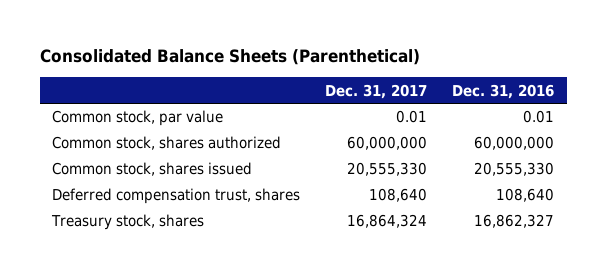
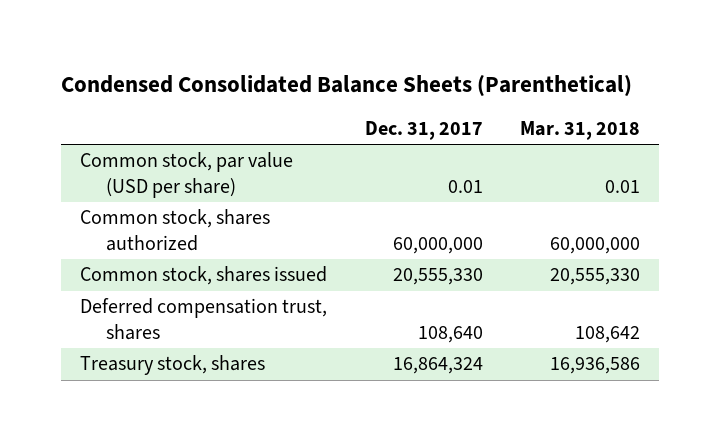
[39,49,420,66] Consolidated Balance Sheets (Parenthetical) -> [61,75,633,98] Condensed Consolidated Balance Sheets (Parenthetical)
[452,83,555,99] Dec. 31, 2016 -> none
none -> [520,120,641,140] Mar. 31, 2018
[52,110,224,127] Common stock, par value -> [80,152,294,199] Common stock, par value (USD per share)

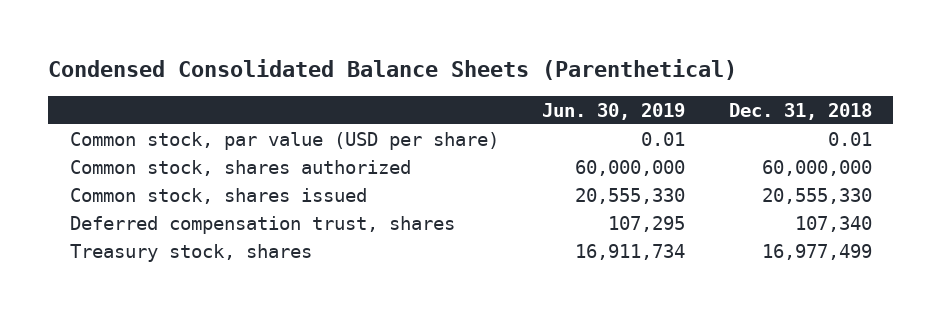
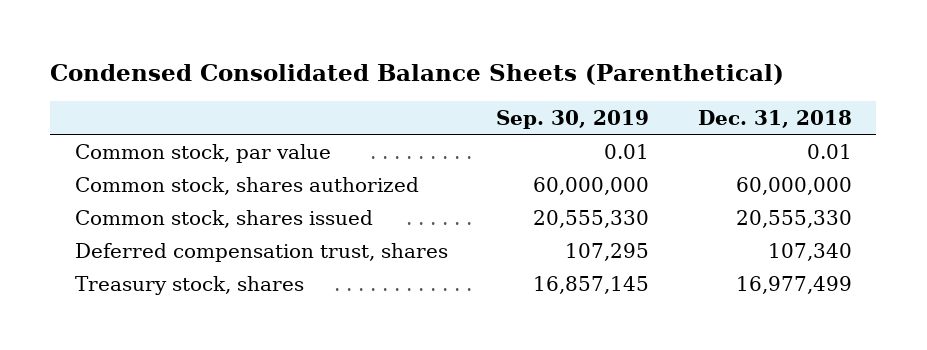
[542,102,686,120] Jun. 30, 2019 -> none
none -> [496,110,650,130] Sep. 30, 2019
[70,131,500,150] Common stock, par value (USD per share) -> [74,143,331,163] Common stock, par value

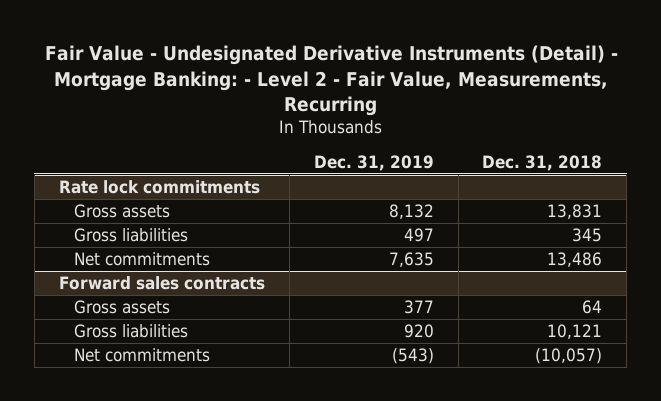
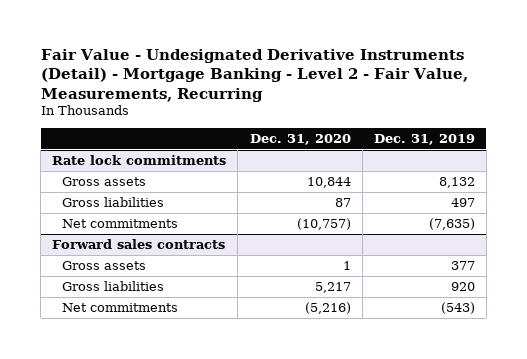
[44,44,618,117] Fair Value - Undesignated Derivative Instruments (Detail) - Mortgage Banking: - Level 2 - Fair Value, Measurements, Recurring -> [40,48,468,102] Fair Value - Undesignated Derivative Instruments (Detail) - Mortgage Banking - Level 2 - Fair Value, Measurements, Recurring
[482,154,603,171] Dec. 31, 2018 -> none
none -> [249,133,351,145] Dec. 31, 2020
[388,252,434,268] 7,635 -> [428,218,475,231] (7,635)

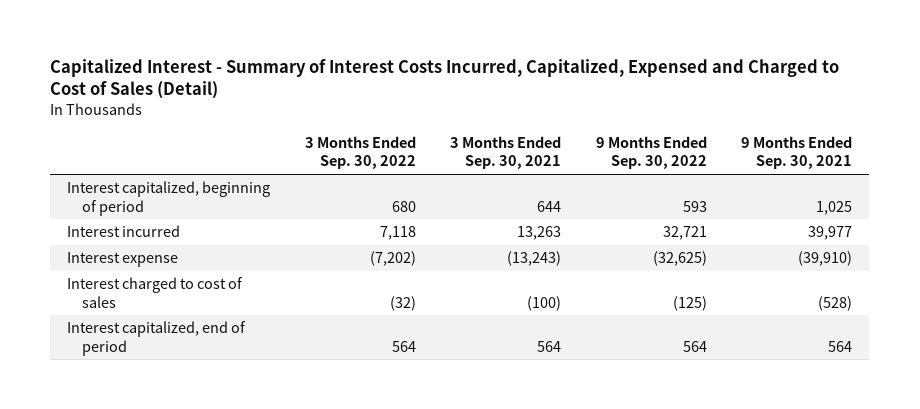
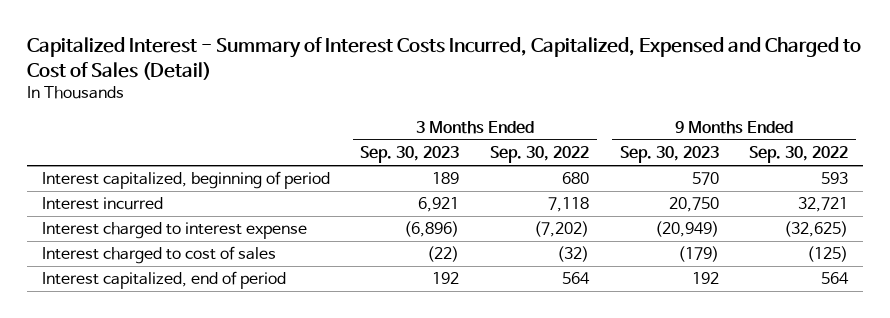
[450,136,562,170] 3 Months Ended Sep. 30, 2021 -> none
[741,136,853,170] 9 Months Ended Sep. 30, 2021 -> none
none -> [360,146,460,164] Sep. 30, 2023
none -> [619,146,719,164] Sep. 30, 2023
[67,252,179,268] Interest expense -> [41,222,307,240] Interest charged to interest expense

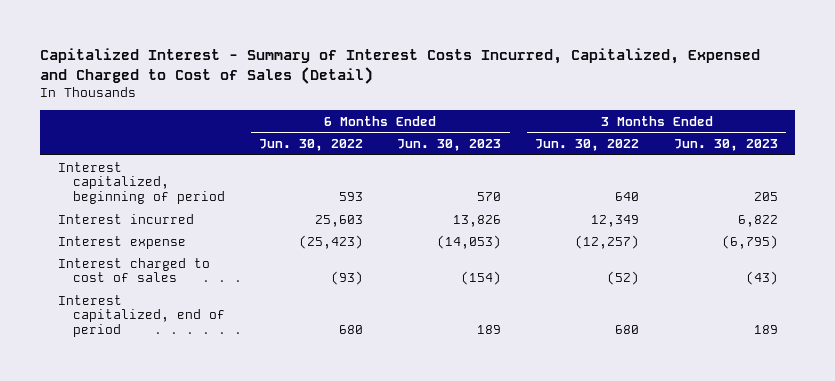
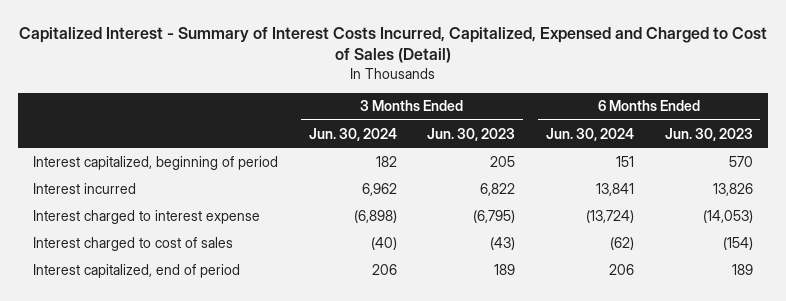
[259,139,364,152] Jun. 30, 2022 -> none
[535,139,640,152] Jun. 30, 2022 -> none
none -> [308,127,397,141] Jun. 30, 2024
none -> [546,127,635,141] Jun. 30, 2024
[57,235,186,249] Interest expense -> [33,209,261,224] Interest charged to interest expense

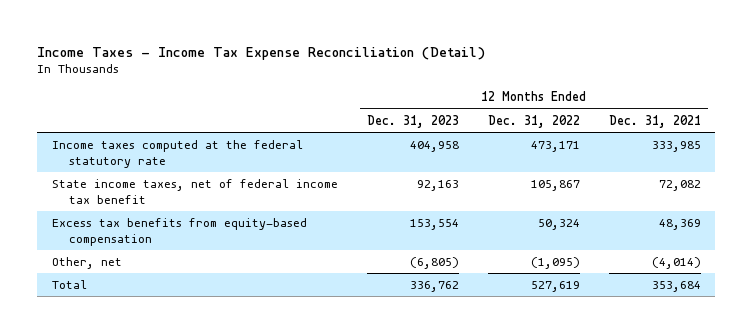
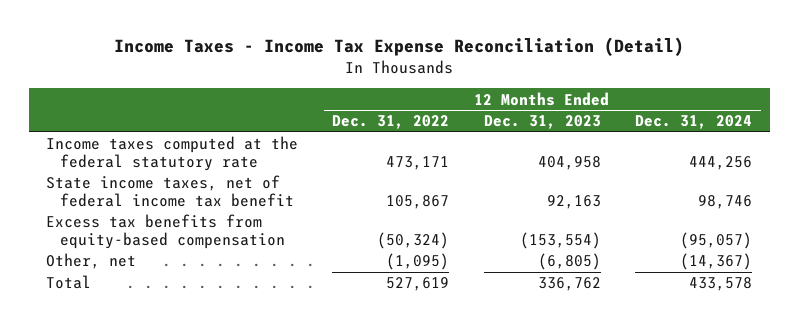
[608,114,701,128] Dec. 31, 2021 -> none
none -> [635,115,753,130] Dec. 31, 2024
[409,218,459,230] 153,554 -> [519,231,601,249] (153,554)
[537,218,580,230] 50,324 -> [377,231,450,249] (50,324)

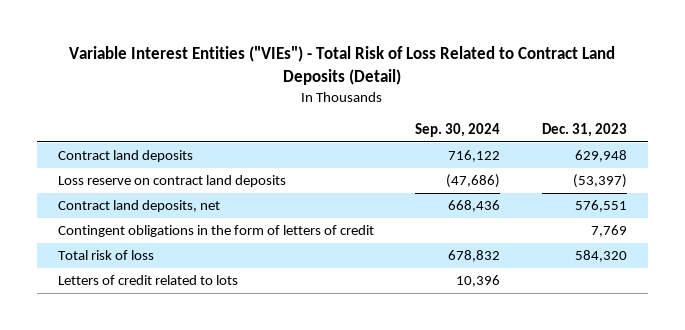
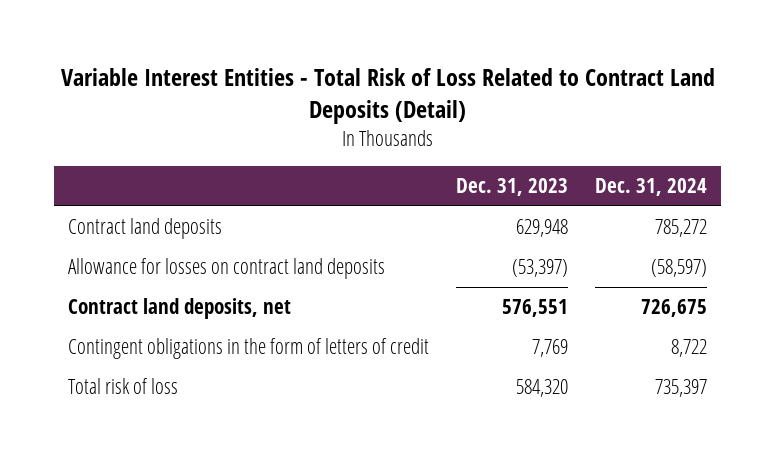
[69,46,616,86] Variable Interest Entities ("VIEs") - Total Risk of Loss Related to Contract Land Deposits (Detail) -> [60,68,715,124] Variable Interest Entities - Total Risk of Loss Related to Contract Land Deposits (Detail)
[415,123,501,138] Sep. 30, 2024 -> none
none -> [595,178,708,197] Dec. 31, 2024
[57,175,286,188] Loss reserve on contract land deposits -> [67,258,385,280] Allowance for losses on contract land deposits
[57,275,238,286] Letters of credit related to lots -> none

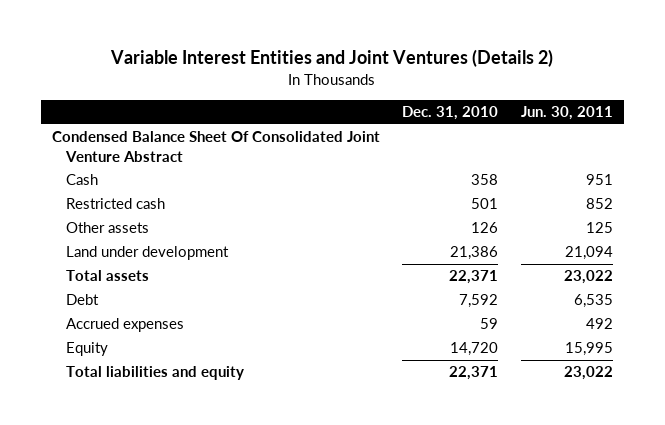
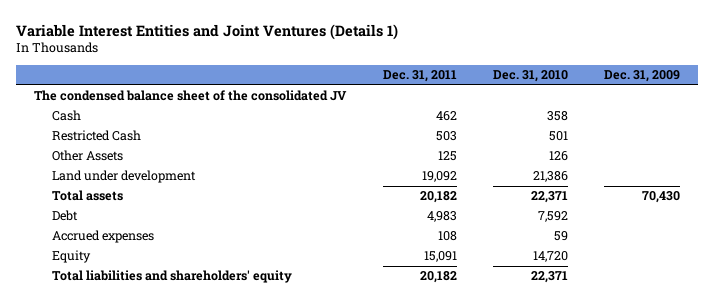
[110,49,554,68] Variable Interest Entities and Joint Ventures (Details 2) -> [16,23,399,40] Variable Interest Entities and Joint Ventures (Details 1)
[520,106,613,121] Jun. 30, 2011 -> none
none -> [382,70,457,83] Dec. 31, 2011
none -> [604,70,681,83] Dec. 31, 2009
[51,131,380,162] Condensed Balance Sheet Of Consolidated Joint Venture Abstract -> [34,90,348,102] The condensed balance sheet of the consolidated JV
[65,198,165,210] Restricted cash -> [52,130,142,142] Restricted Cash
[65,222,149,234] Other assets -> [52,150,124,162] Other Assets
[65,366,244,381] Total liabilities and equity -> [52,270,293,284] Total liabilities and shareholders' equity

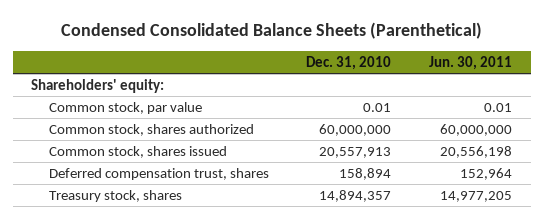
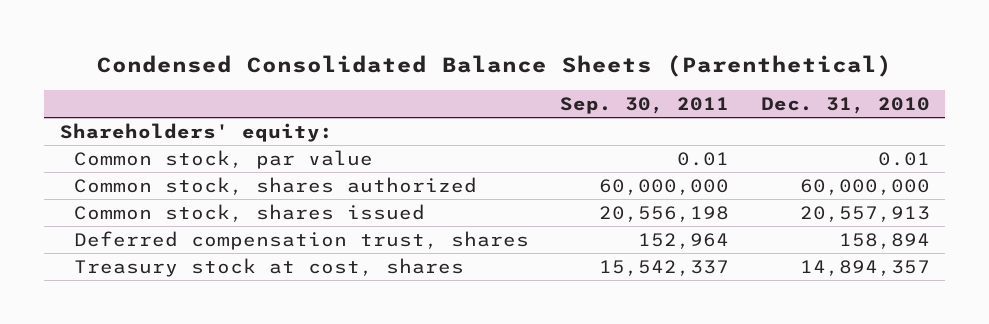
[428,56,512,71] Jun. 30, 2011 -> none
none -> [560,96,730,114] Sep. 30, 2011
[48,189,182,202] Treasury stock, shares -> [74,257,465,277] Treasury stock at cost, shares

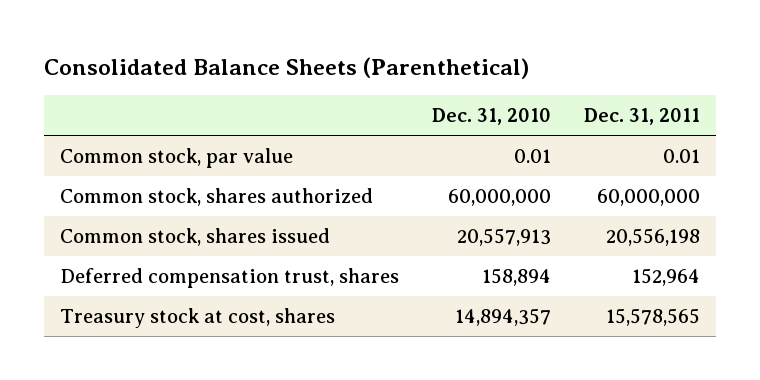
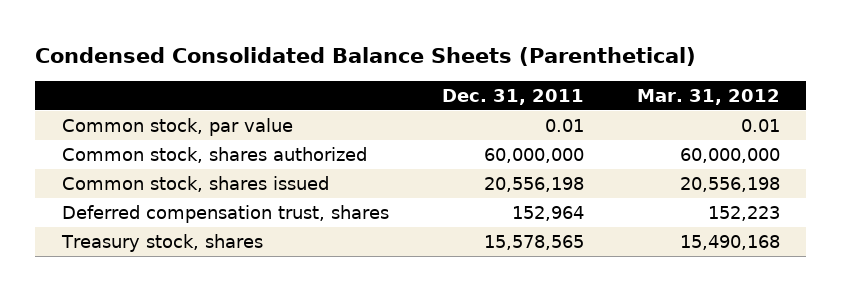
[43,56,529,79] Consolidated Balance Sheets (Parenthetical) -> [35,46,697,66] Condensed Consolidated Balance Sheets (Parenthetical)
[431,108,551,126] Dec. 31, 2010 -> none
none -> [636,88,780,105] Mar. 31, 2012
[59,308,335,329] Treasury stock at cost, shares -> [60,234,263,253] Treasury stock, shares

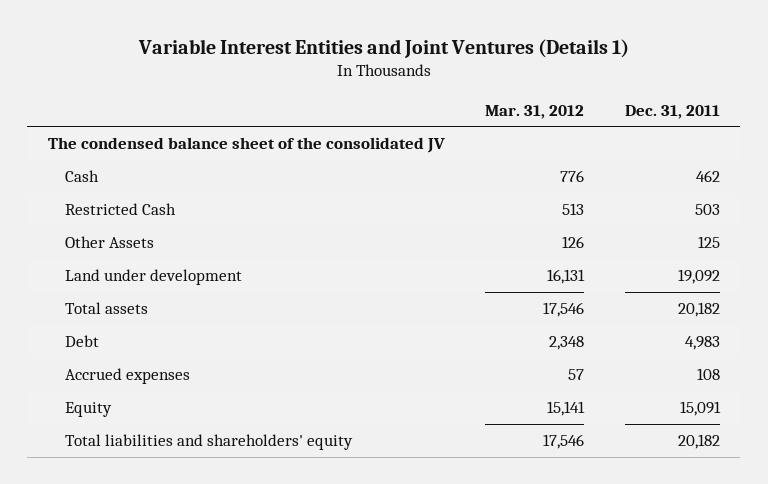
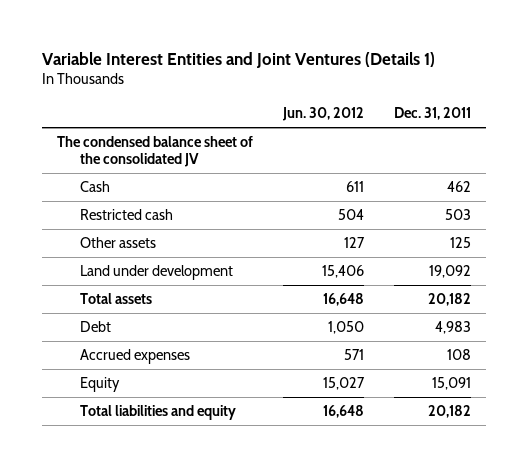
[485,104,585,119] Mar. 31, 2012 -> none
none -> [282,107,365,122] Jun. 30, 2012
[64,203,176,216] Restricted Cash -> [79,209,173,221] Restricted cash
[64,236,154,249] Other Assets -> [79,237,156,249] Other assets
[64,434,353,451] Total liabilities and shareholders' equity -> [79,405,236,421] Total liabilities and equity

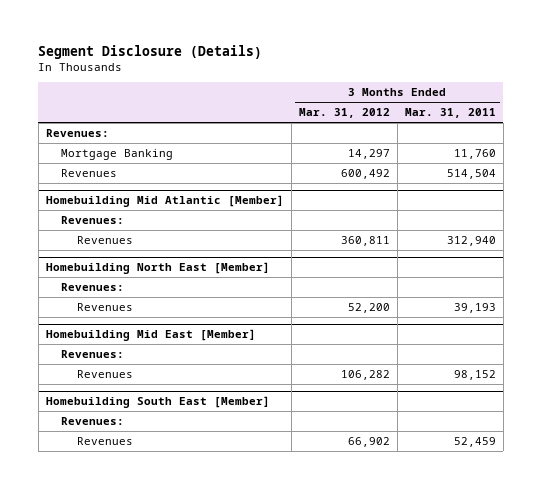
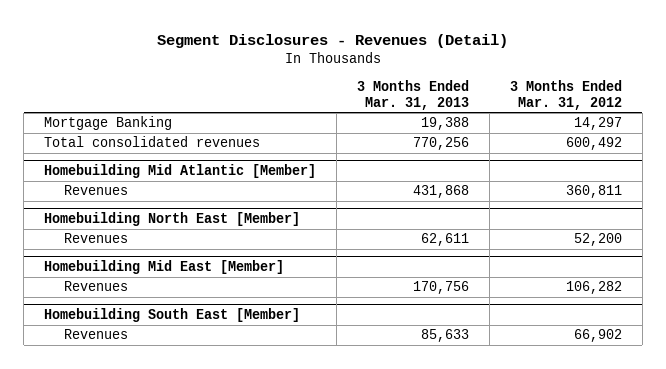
[38,44,263,59] Segment Disclosure (Details) -> [156,33,508,48] Segment Disclosures - Revenues (Detail)
[404,108,496,119] Mar. 31, 2011 -> none
none -> [356,80,469,111] 3 Months Ended Mar. 31, 2013
[45,129,109,138] Revenues: -> none
[61,169,118,178] Revenues -> [43,136,260,148] Total consolidated revenues
[61,216,125,225] Revenues: -> none
[61,283,125,292] Revenues: -> none
[61,350,125,359] Revenues: -> none
[61,417,125,426] Revenues: -> none

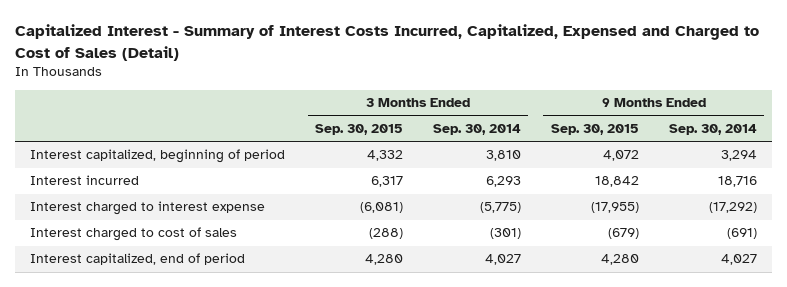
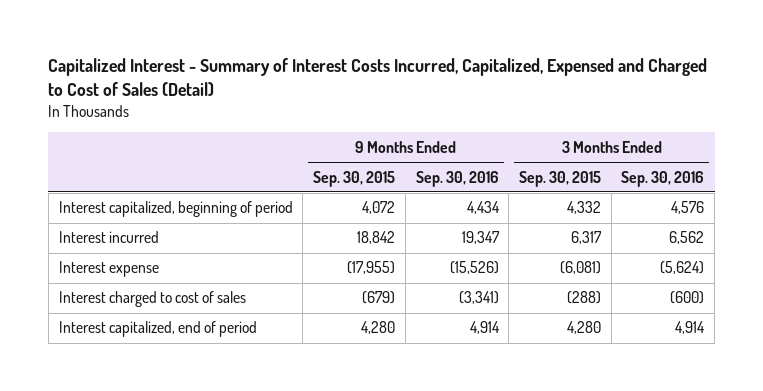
[432,123,521,135] Sep. 30, 2014 -> none
[668,123,757,135] Sep. 30, 2014 -> none
none -> [415,170,499,187] Sep. 30, 2016
none -> [621,170,705,187] Sep. 30, 2016
[30,201,266,216] Interest charged to interest expense -> [58,261,159,278] Interest expense

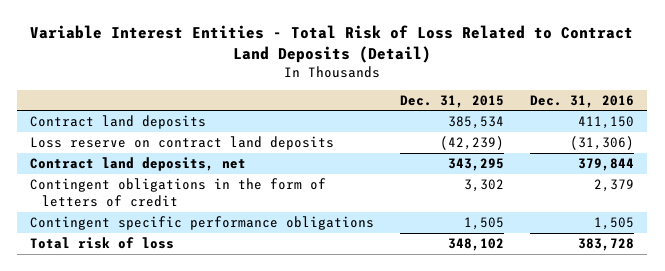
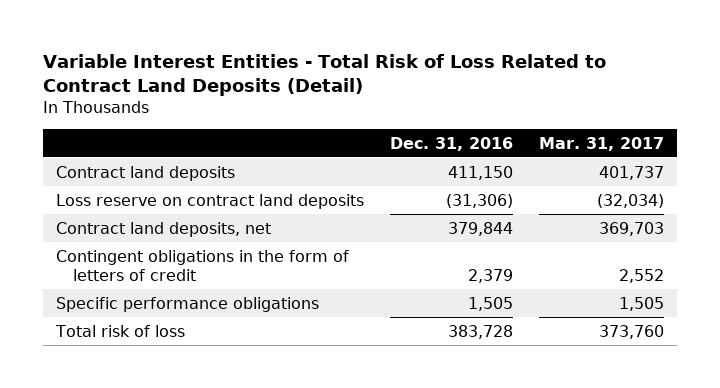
[400,94,505,108] Dec. 31, 2015 -> none
none -> [538,136,664,151] Mar. 31, 2017
[30,215,375,230] Contingent specific performance obligations -> [56,296,320,312] Specific performance obligations

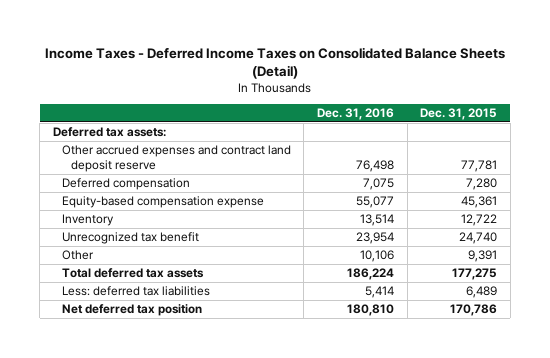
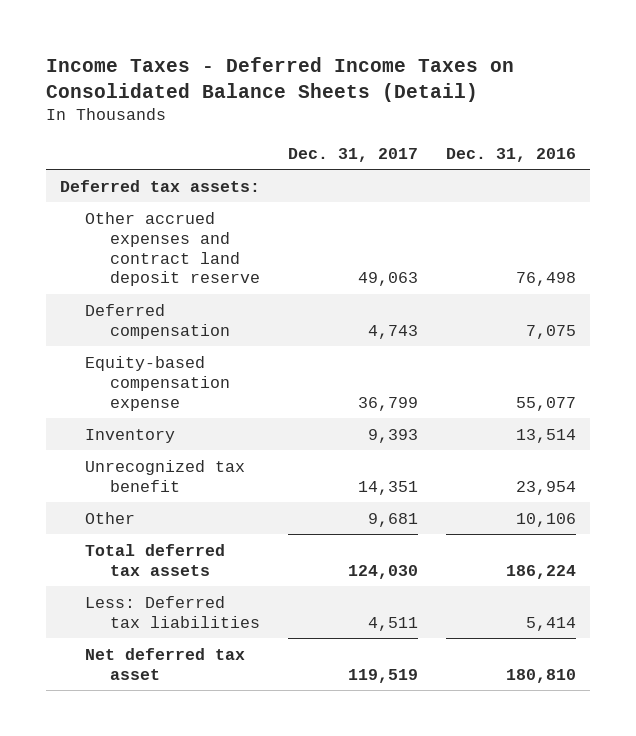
[420,108,498,121] Dec. 31, 2015 -> none
none -> [287,147,418,162] Dec. 31, 2017
[61,286,210,297] Less: deferred tax liabilities -> [84,595,260,628] Less: Deferred tax liabilities
[61,304,202,317] Net deferred tax position -> [84,647,245,680] Net deferred tax asset

